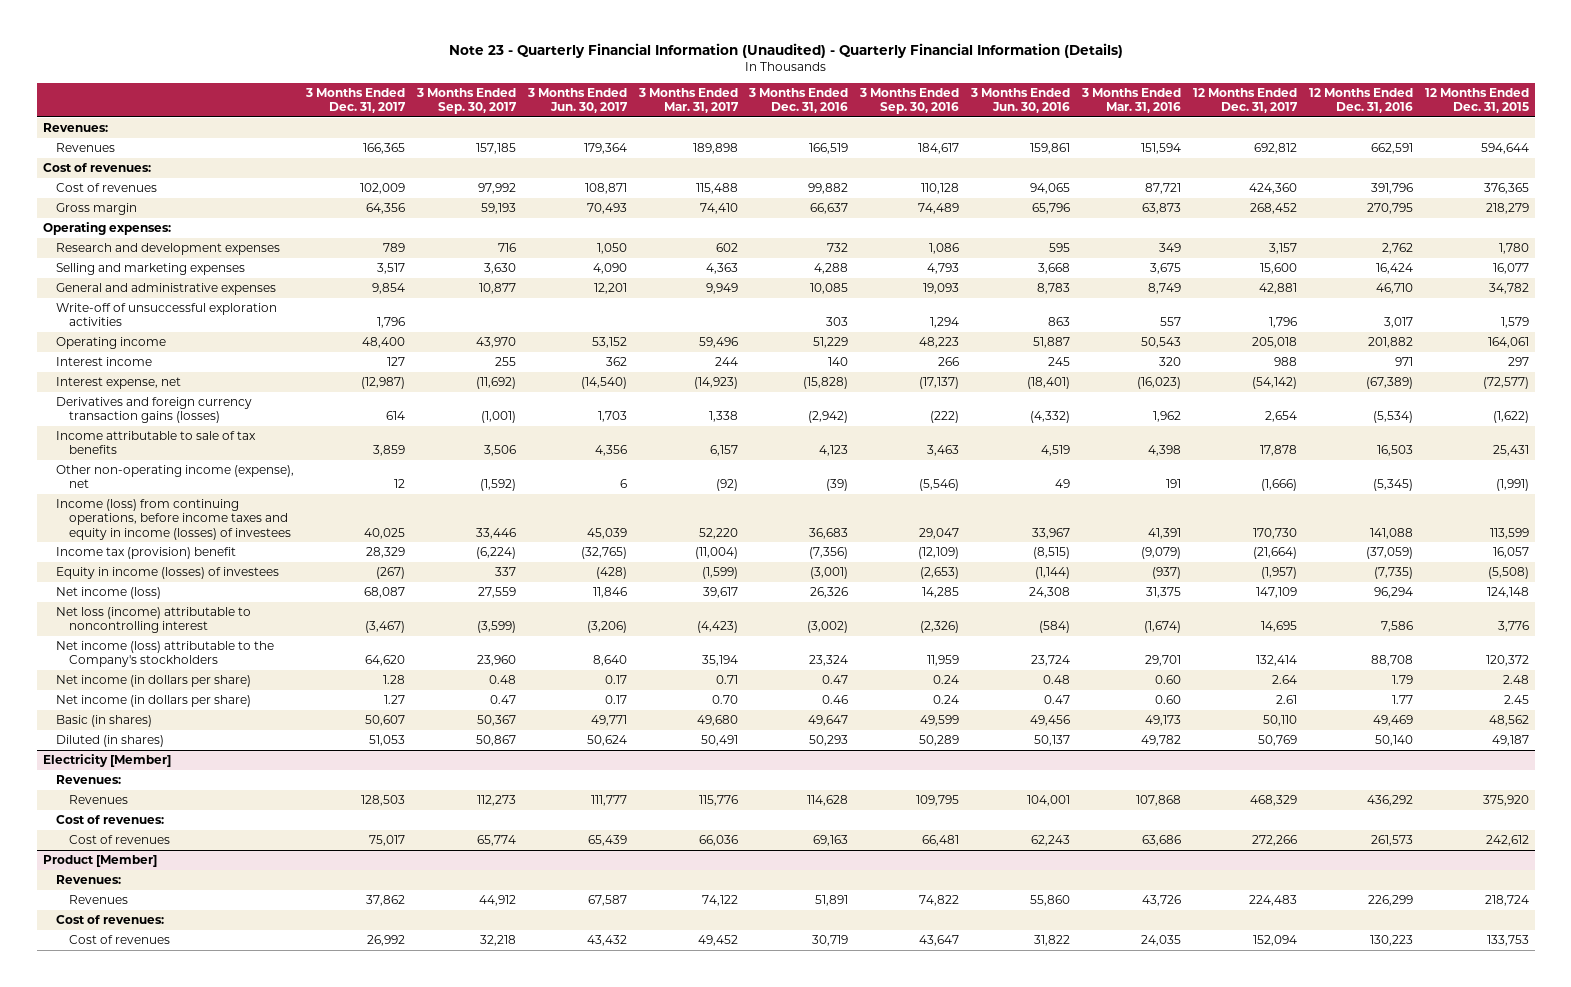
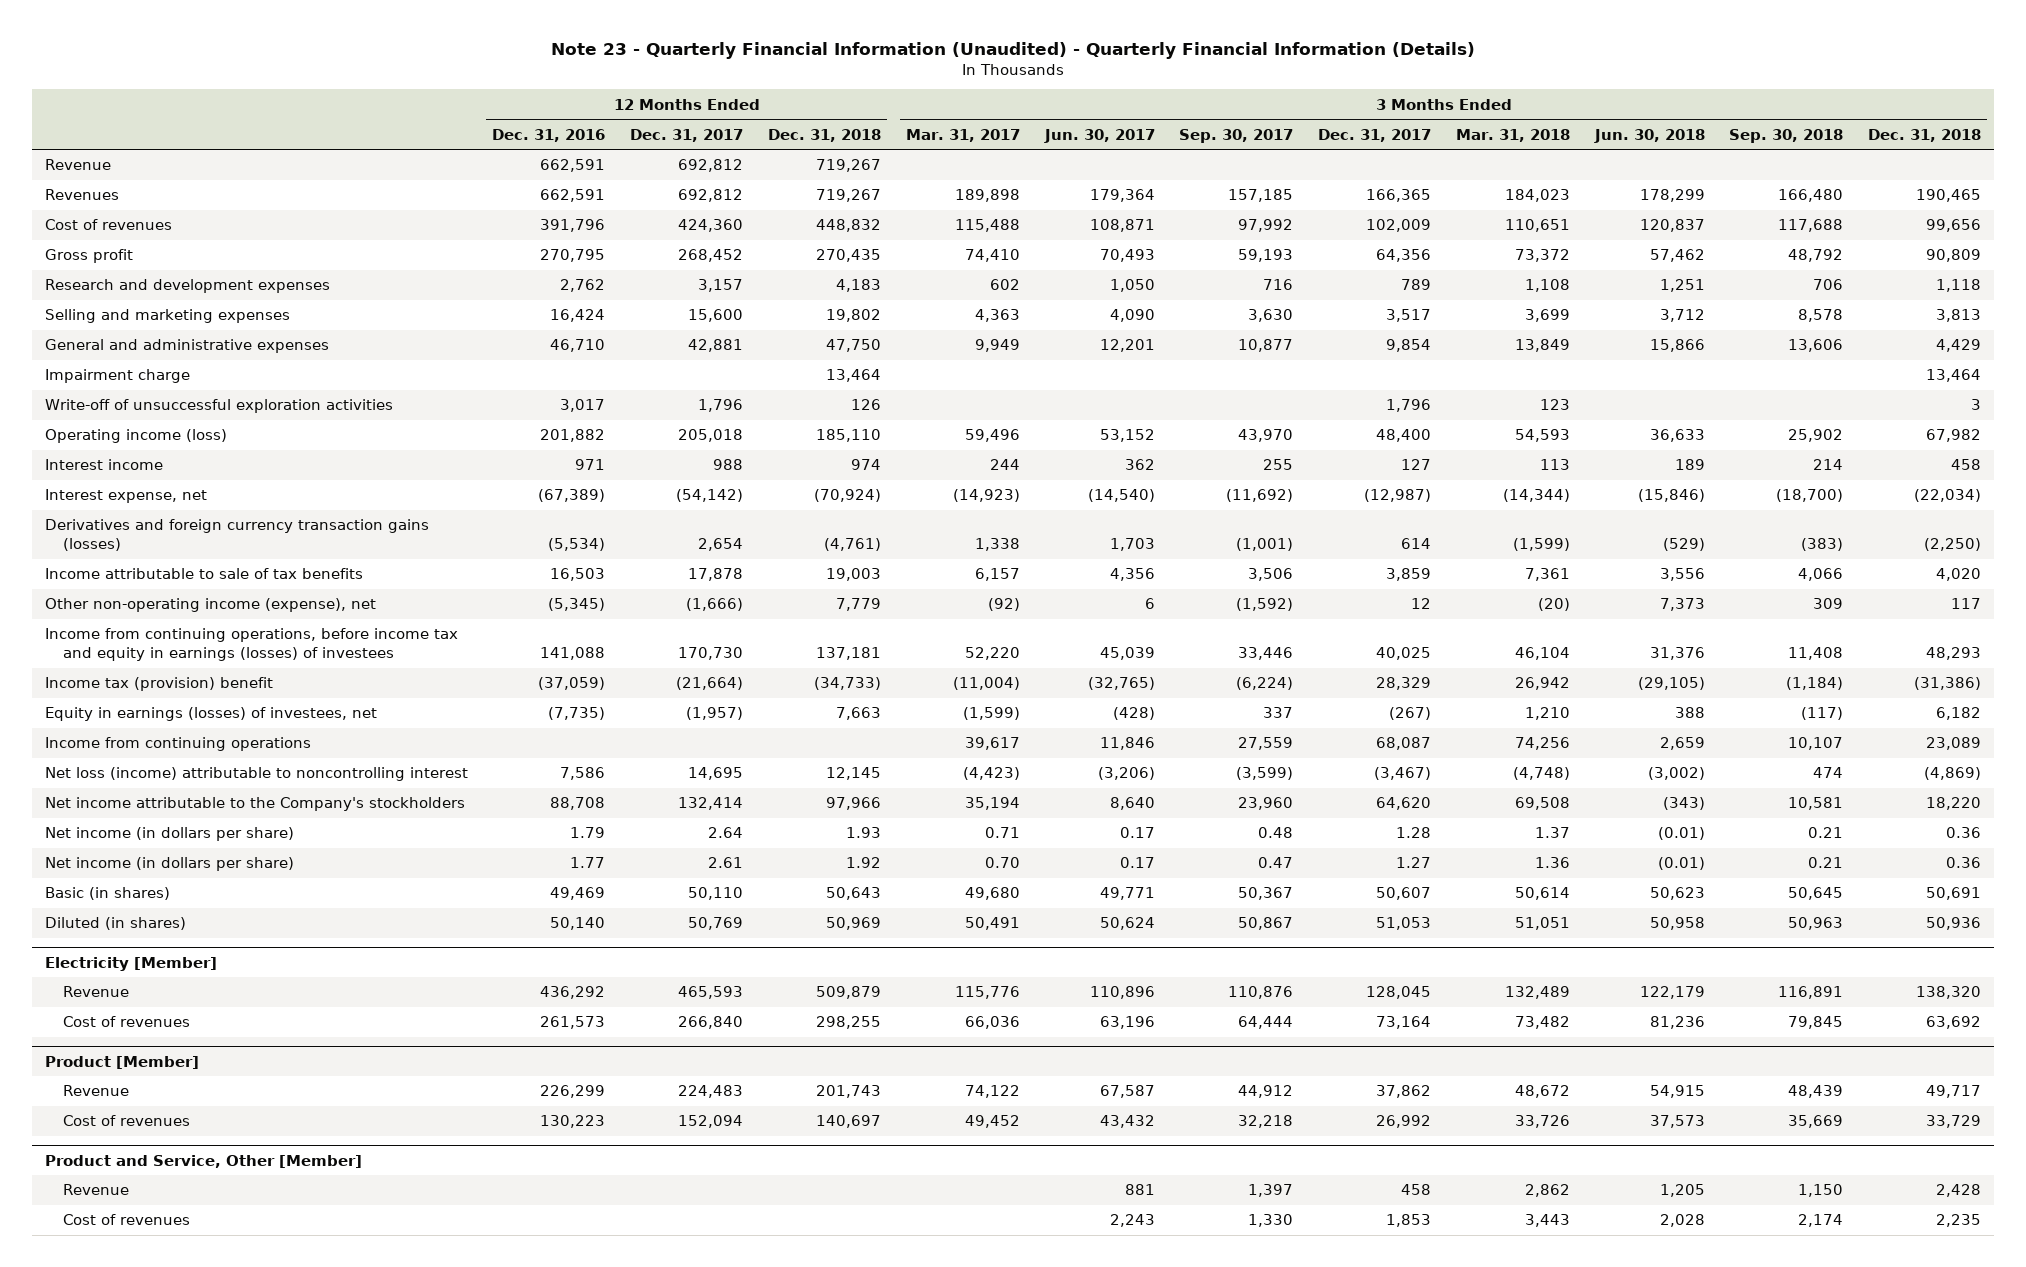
[748,87,849,114] 3 Months Ended Dec. 31, 2016 -> none
[859,87,960,115] 3 Months Ended Sep. 30, 2016 -> none
[970,87,1071,114] 3 Months Ended Jun. 30, 2016 -> none
[1081,87,1182,114] 3 Months Ended Mar. 31, 2016 -> none
[1424,87,1529,114] 12 Months Ended Dec. 31, 2015 -> none
none -> [767,128,881,142] Dec. 31, 2018
none -> [1455,128,1570,142] Mar. 31, 2018
none -> [1593,128,1705,143] Jun. 30, 2018
none -> [1729,128,1844,143] Sep. 30, 2018
none -> [1868,128,1982,142] Dec. 31, 2018
[42,122,108,132] Revenues: -> none
none -> [44,159,111,171] Revenue
[42,162,151,172] Cost of revenues: -> none
[42,221,171,235] Operating expenses: -> none
[56,202,138,215] Gross margin -> [44,249,133,264] Gross profit
none -> [44,369,190,384] Impairment charge
[56,336,167,349] Operating income -> [44,429,227,444] Operating income (loss)
[56,498,292,540] Income (loss) from continuing operations, before income taxes and equity in income (losses) of investees -> [44,628,458,661] Income from continuing operations, before income tax and equity in earnings (losses) of investees
[56,586,162,599] Net income (loss) -> none
[56,566,280,579] Equity in income (losses) of investees -> [44,707,377,722] Equity in earnings (losses) of investees, net
none -> [44,737,311,752] Income from continuing operations
[56,640,275,668] Net income (loss) attributable to the Company's stockholders -> [44,797,465,812] Net income attributable to the Company's stockholders
[56,774,122,784] Revenues: -> none
[69,794,129,804] Revenues -> none
[56,814,165,824] Cost of revenues: -> none
none -> [62,986,129,998] Revenue
[368,834,405,846] 75,017 -> [1376,1016,1432,1030] 73,164
[476,834,516,846] 65,774 -> [1238,1016,1294,1030] 64,444
[587,834,627,846] 65,439 -> [1099,1016,1155,1030] 63,196
[1251,834,1297,846] 272,266 -> [678,1016,744,1030] 266,840
[56,874,122,884] Revenues: -> none
[56,914,165,924] Cost of revenues: -> none
[69,894,129,904] Revenues -> [62,1085,129,1097] Revenue
none -> [44,1154,362,1168] Product and Service, Other [Member]
none -> [62,1184,129,1196] Revenue
none -> [62,1214,190,1226] Cost of revenues

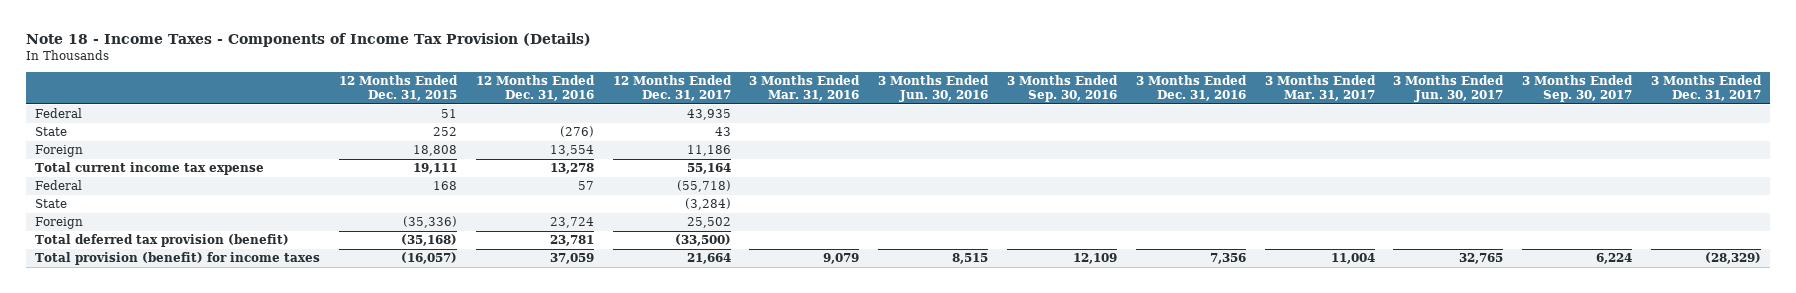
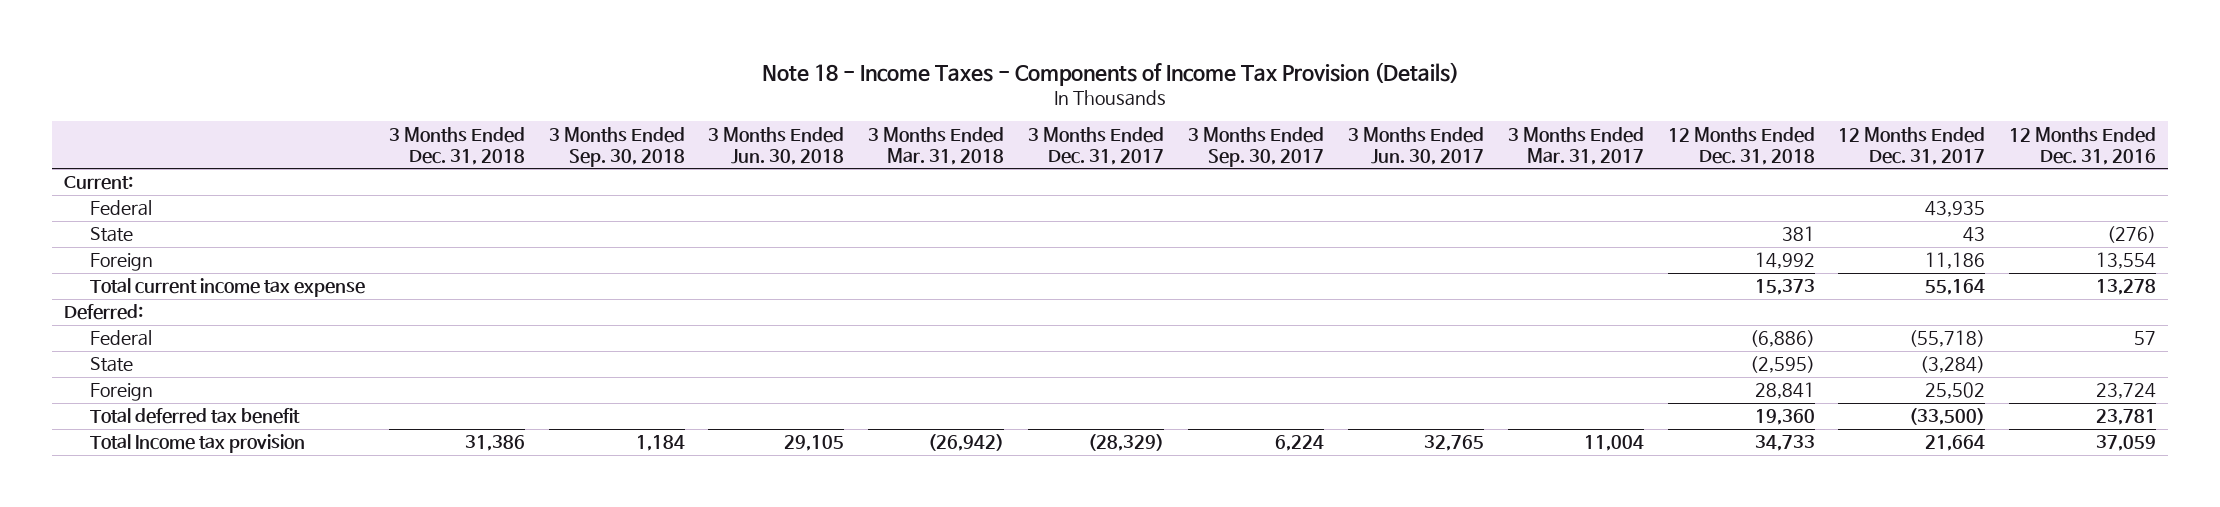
[339,74,459,102] 12 Months Ended Dec. 31, 2015 -> none
[749,74,861,102] 3 Months Ended Mar. 31, 2016 -> none
[878,74,990,103] 3 Months Ended Jun. 30, 2016 -> none
[1007,74,1119,103] 3 Months Ended Sep. 30, 2016 -> none
[1135,74,1247,102] 3 Months Ended Dec. 31, 2016 -> none
none -> [388,126,525,165] 3 Months Ended Dec. 31, 2018
none -> [548,126,685,167] 3 Months Ended Sep. 30, 2018
none -> [708,126,845,165] 3 Months Ended Jun. 30, 2018
none -> [868,126,1005,165] 3 Months Ended Mar. 31, 2018
none -> [1667,126,1815,165] 12 Months Ended Dec. 31, 2018
none -> [64,176,134,191] Current:
none -> [64,304,144,321] Deferred:
[35,234,290,248] Total deferred tax provision (benefit) -> [89,408,300,425] Total deferred tax benefit
[35,252,321,266] Total provision (benefit) for income taxes -> [89,434,305,454] Total Income tax provision

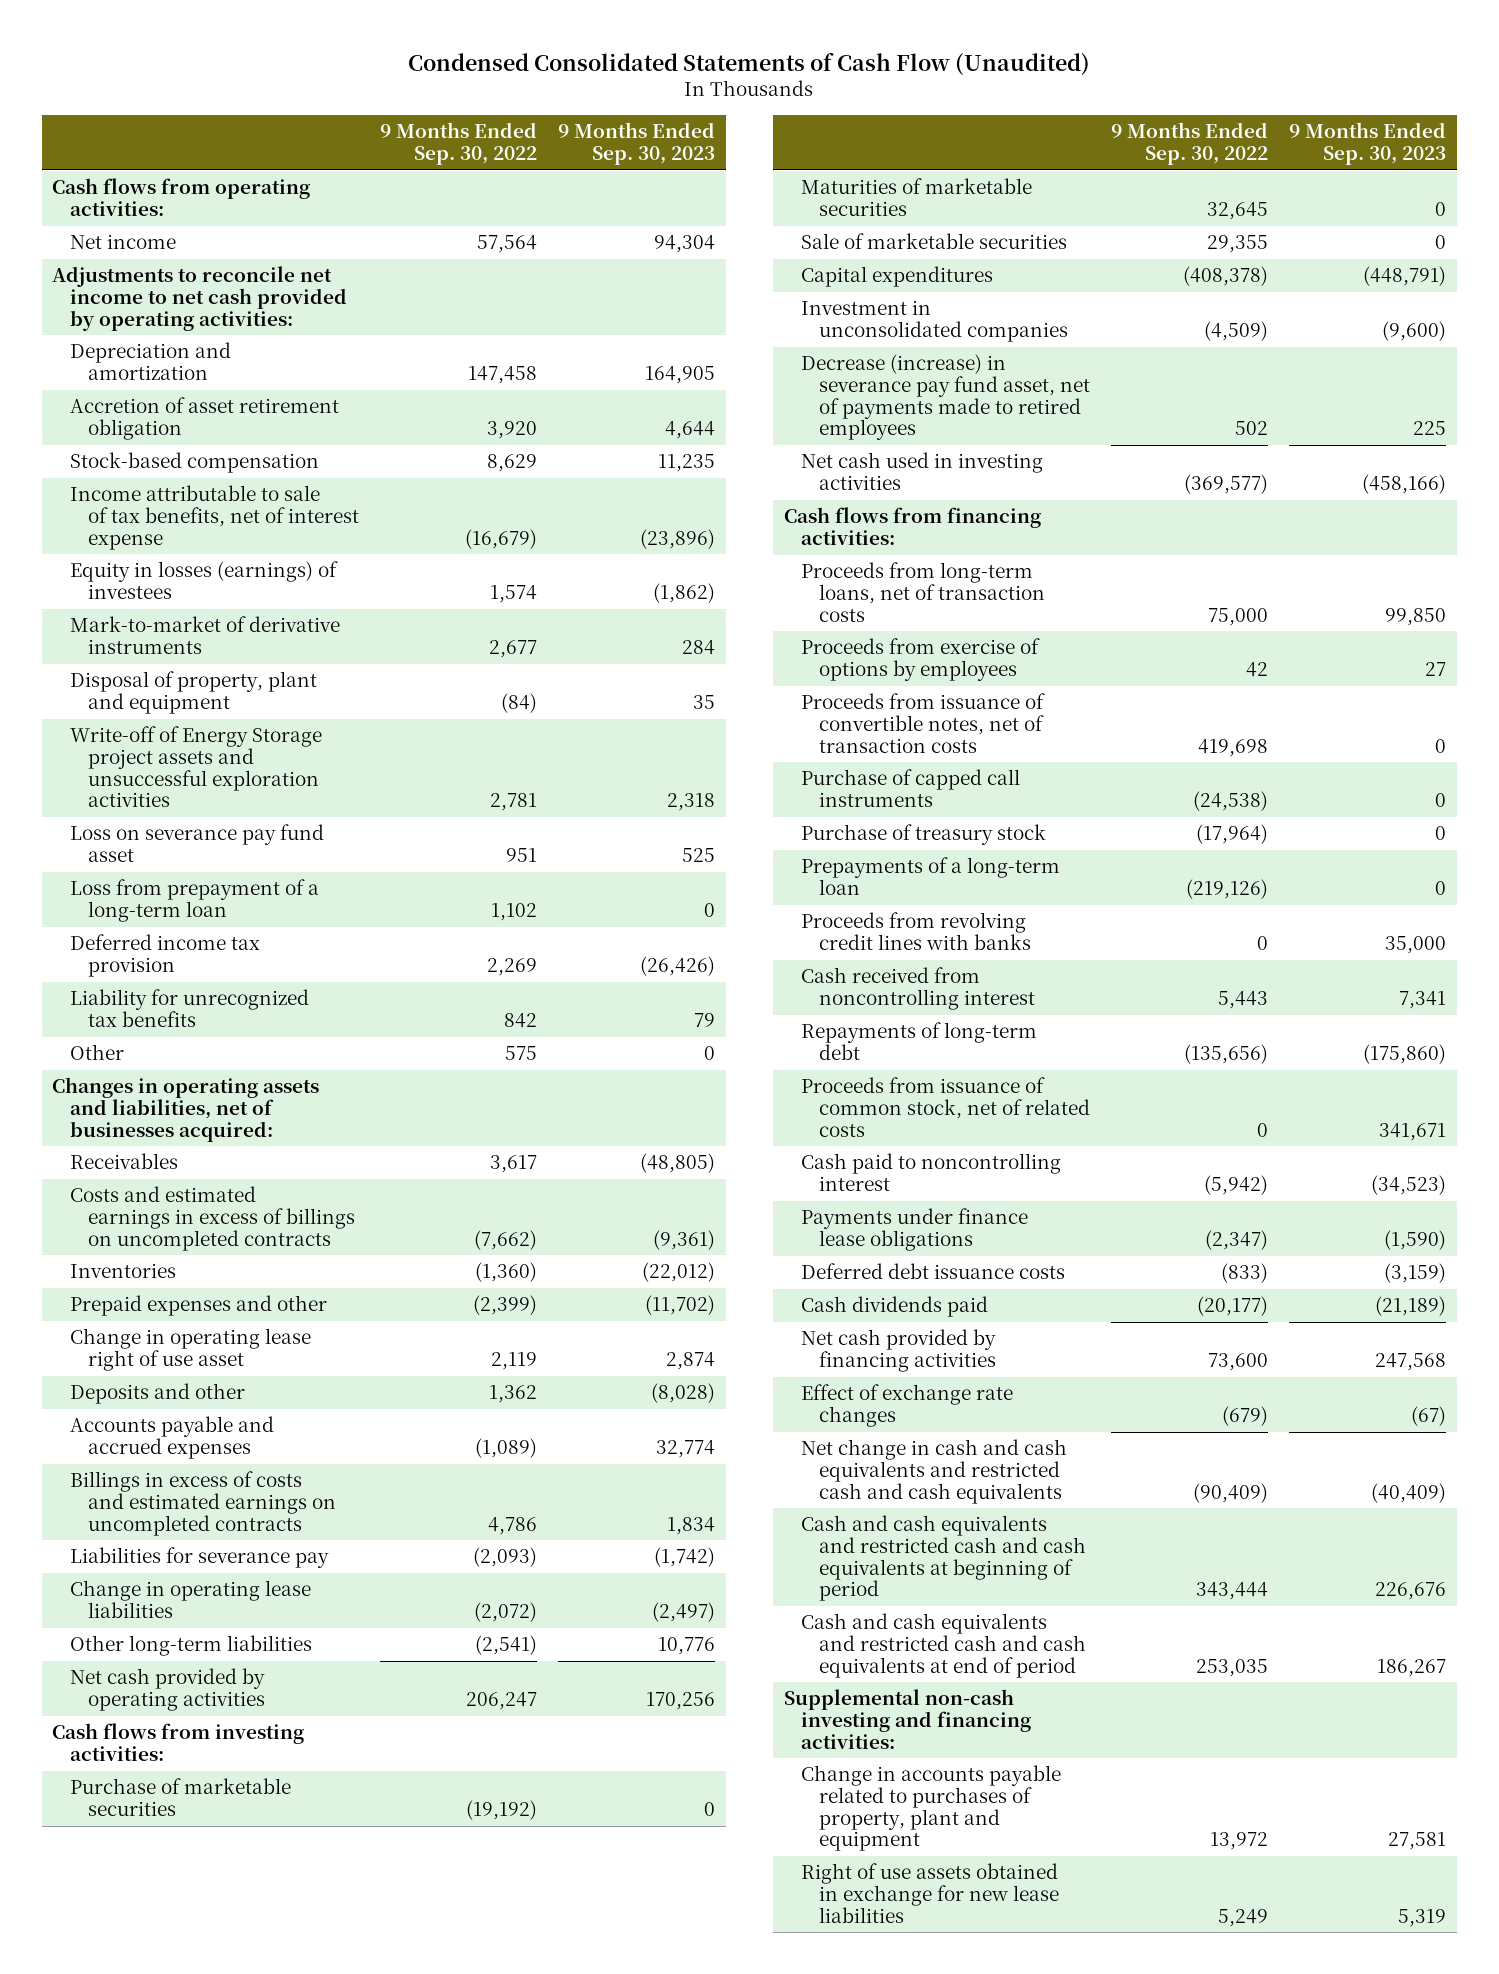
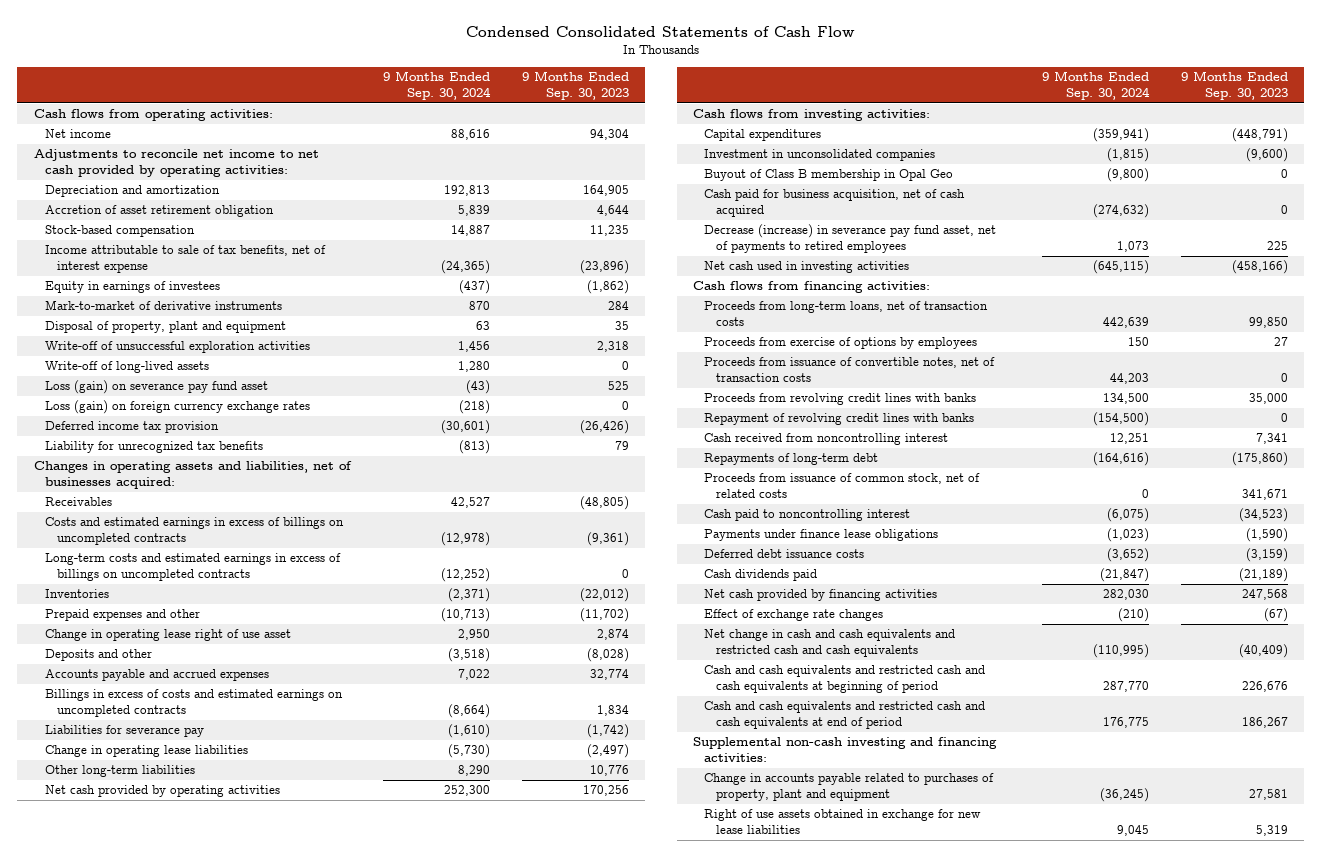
[408,52,1091,76] Condensed Consolidated Statements of Cash Flow (Unaudited) -> [465,26,855,38] Condensed Consolidated Statements of Cash Flow
[379,122,537,166] 9 Months Ended Sep. 30, 2022 -> none
none -> [382,71,491,101] 9 Months Ended Sep. 30, 2024
[69,561,338,600] Equity in losses (earnings) of investees -> [45,281,221,294] Equity in earnings of investees
[69,879,319,923] Loss from prepayment of a long-term loan -> none
[69,726,322,808] Write-off of Energy Storage project assets and unsuccessful exploration activities -> [45,341,311,354] Write-off of unsuccessful exploration activities
none -> [45,361,210,374] Write-off of long-lived assets
[69,824,324,863] Loss on severance pay fund asset -> [45,380,269,395] Loss (gain) on severance pay fund asset
none -> [45,400,311,415] Loss (gain) on foreign currency exchange rates
[69,1044,124,1061] Other -> none
none -> [45,553,342,582] Long-term costs and estimated earnings in excess of billings on uncompleted contracts
[69,1778,291,1817] Purchase of marketable securities -> none
[801,178,1033,217] Maturities of marketable securities -> none
[801,233,1068,250] Sale of marketable securities -> none
none -> [704,169,954,182] Buyout of Class B membership in Opal Geo
none -> [704,189,966,218] Cash paid for business acquisition, net of cash acquired
[801,354,1090,441] Decrease (increase) in severance pay fund asset, net of payments made to retired employees -> [704,224,997,254] Decrease (increase) in severance pay fund asset, net of payments to retired employees
[801,769,1021,808] Purchase of capped call instruments -> none
[801,824,1047,846] Purchase of treasury stock -> none
[801,857,1061,896] Prepayments of a long-term loan -> none
none -> [704,413,975,426] Repayment of revolving credit lines with banks

